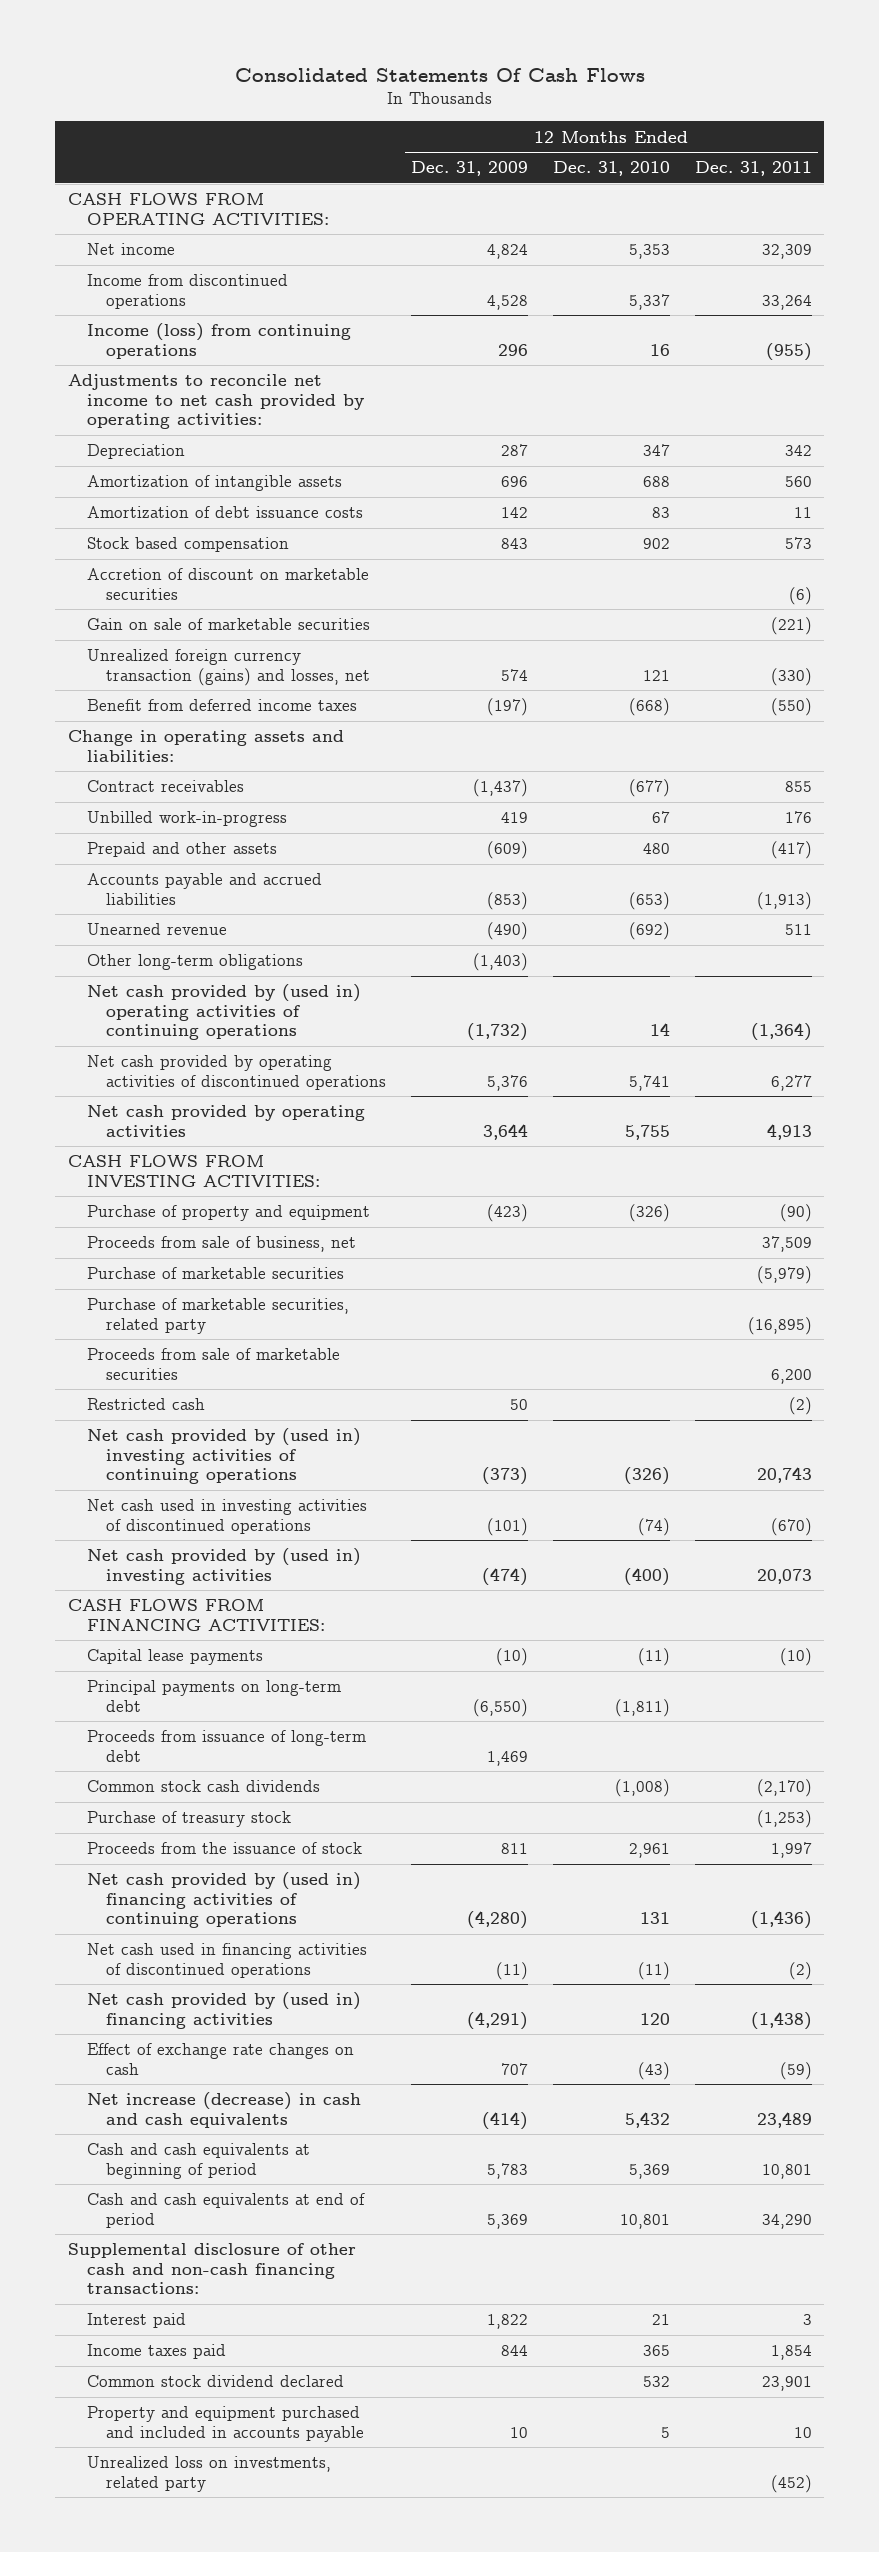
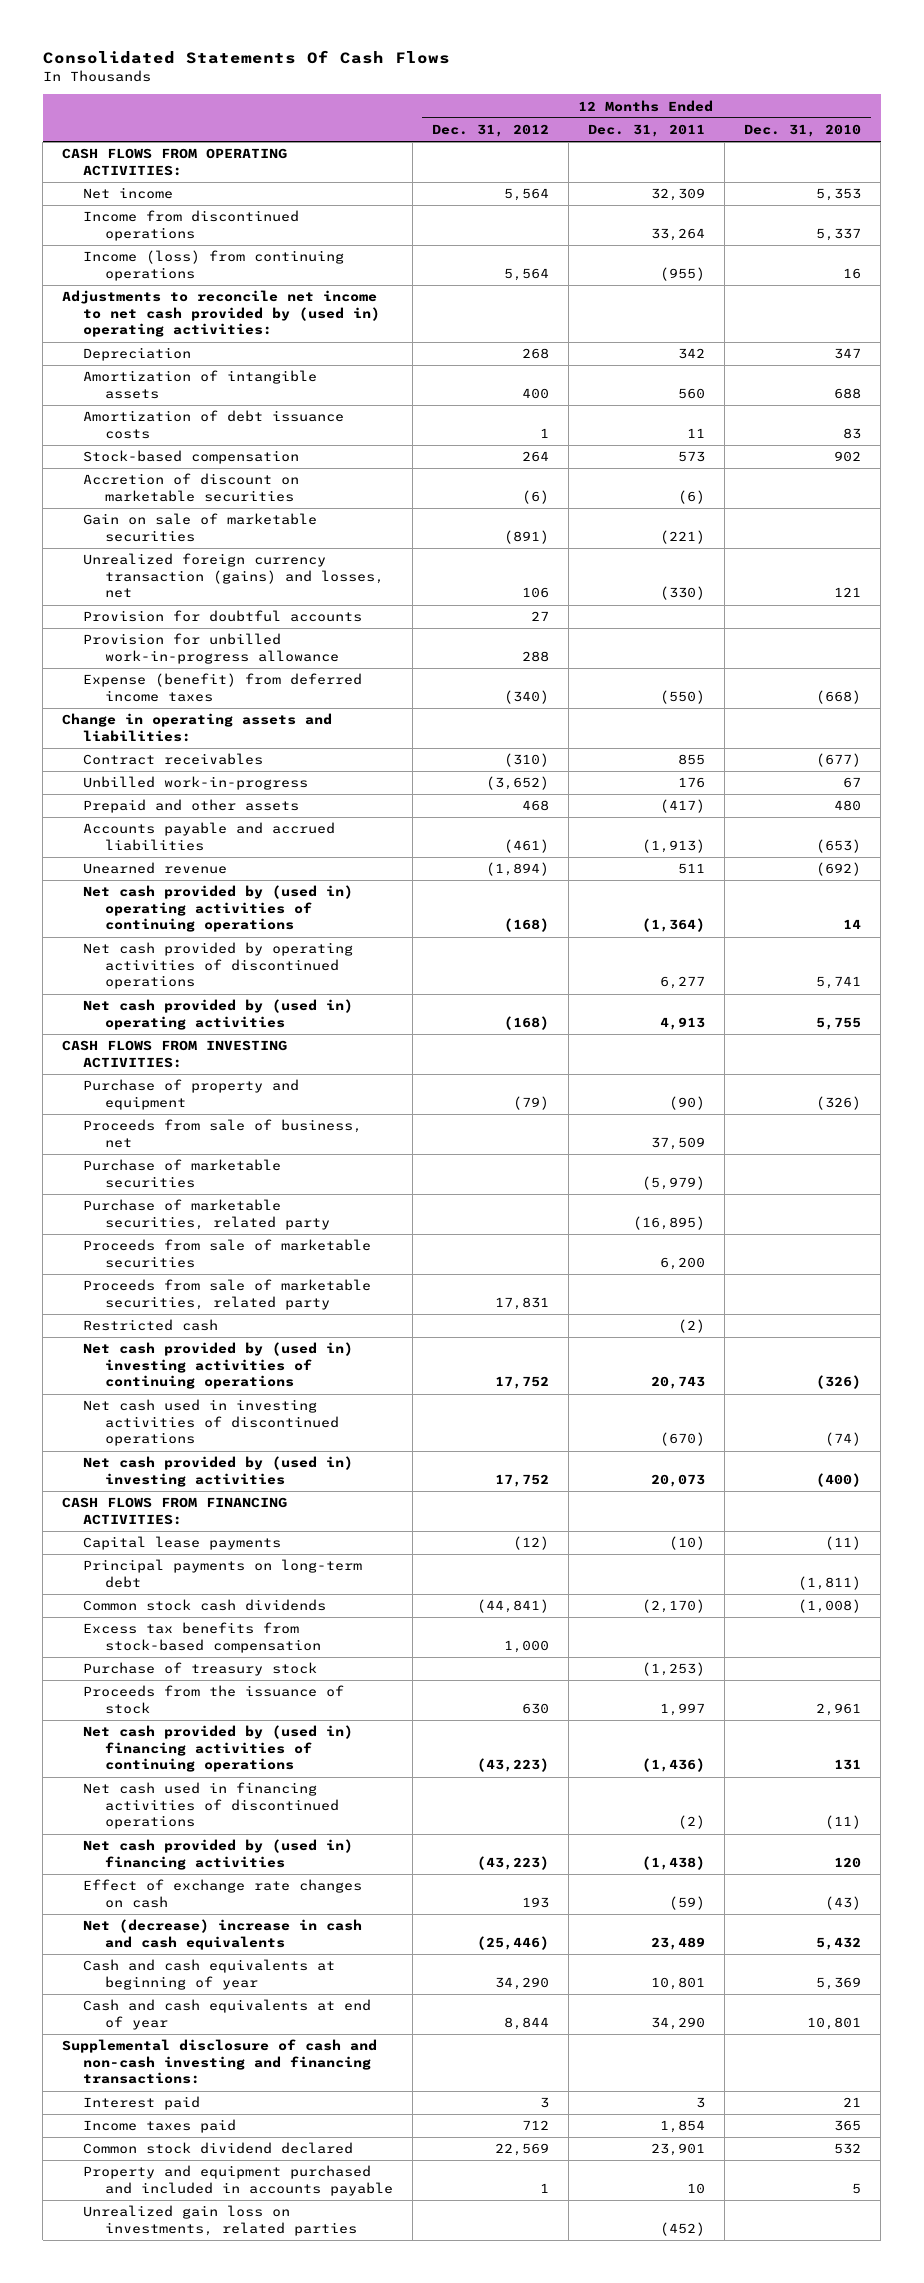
[411,161,529,177] Dec. 31, 2009 -> none
none -> [431,124,549,138] Dec. 31, 2012
[67,374,364,430] Adjustments to reconcile net income to net cash provided by operating activities: -> [62,290,381,338] Adjustments to reconcile net income to net cash provided by (used in) operating activities:
[86,537,289,553] Stock based compensation -> [83,450,300,465] Stock-based compensation
none -> [83,610,363,623] Provision for doubtful accounts
none -> [83,633,339,664] Provision for unbilled work-in-progress allowance
[86,699,357,712] Benefit from deferred income taxes -> [83,673,363,702] Expense (benefit) from deferred income taxes
[86,954,303,971] Other long-term obligations -> none
[86,1105,365,1137] Net cash provided by operating activities -> [83,999,354,1030] Net cash provided by (used in) operating activities
none -> [83,1279,372,1310] Proceeds from sale of marketable securities, related party
[86,1730,366,1762] Proceeds from issuance of long-term debt -> none
none -> [83,1622,321,1653] Excess tax benefits from stock-based compensation
[86,2092,361,2128] Net increase (decrease) in cash and cash equivalents -> [83,1919,363,1950] Net (decrease) increase in cash and cash equivalents
[86,2143,310,2179] Cash and cash equivalents at beginning of period -> [83,1959,336,1990] Cash and cash equivalents at beginning of year
[86,2193,365,2228] Cash and cash equivalents at end of period -> [83,1999,372,2030] Cash and cash equivalents at end of year
[67,2243,356,2295] Supplemental disclosure of other cash and non-cash financing transactions: -> [62,2039,378,2085] Supplemental disclosure of cash and non-cash investing and financing transactions:
[86,2456,331,2492] Unrealized loss on investments, related party -> [83,2205,357,2236] Unrealized gain loss on investments, related parties

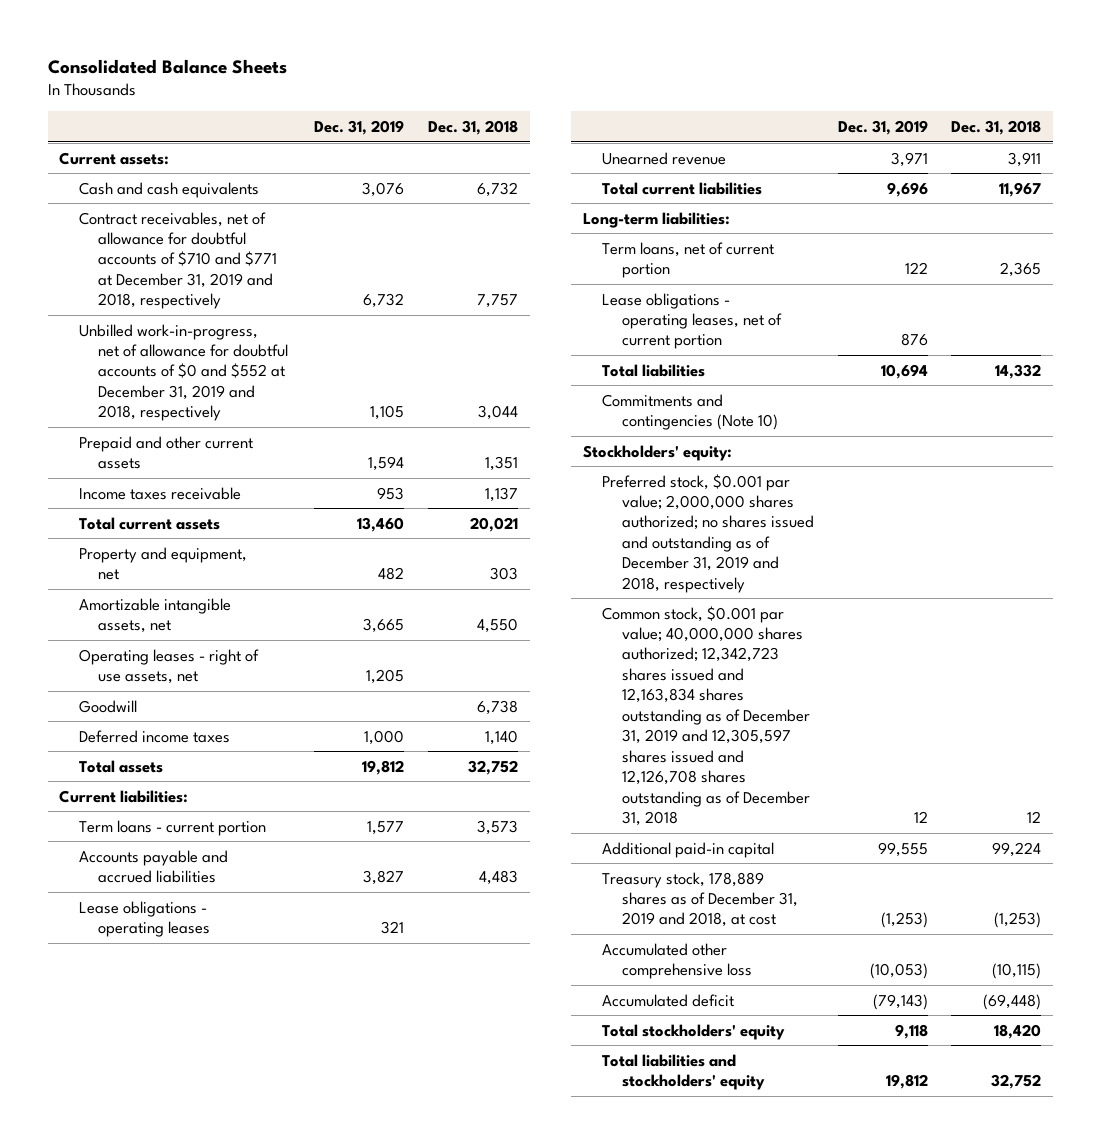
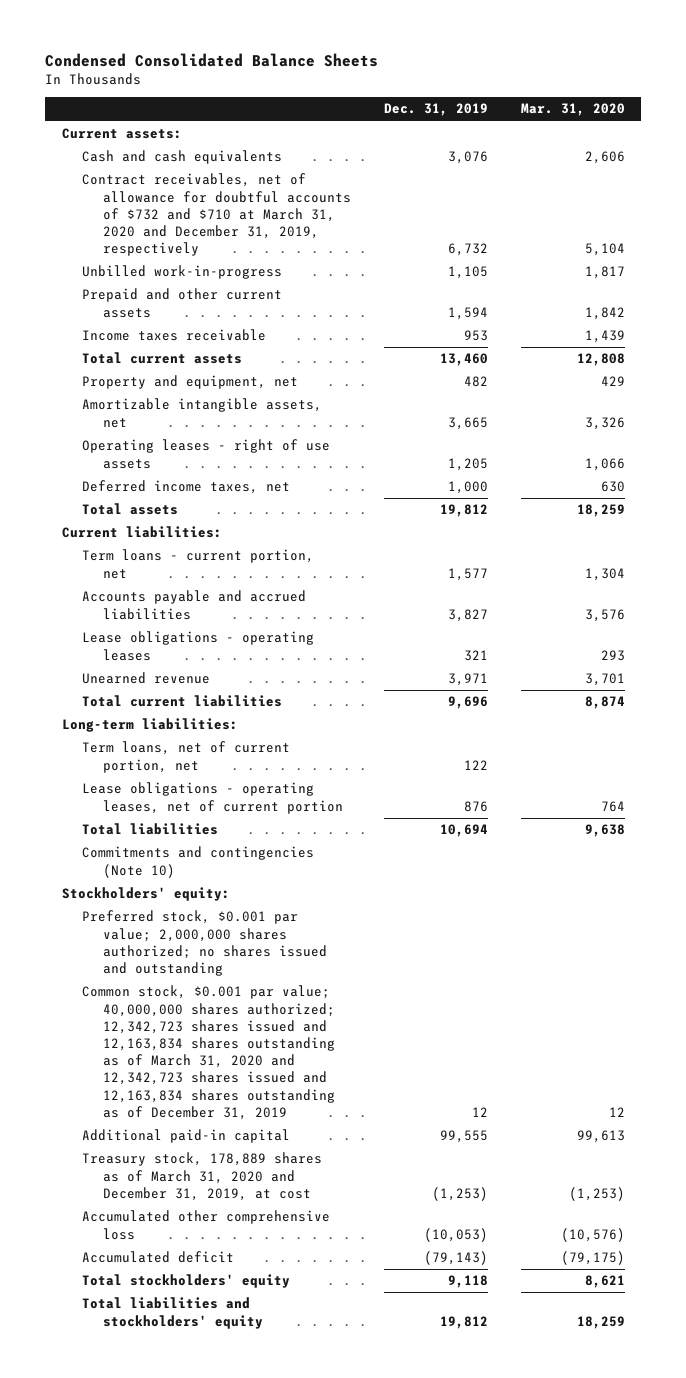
[47,58,287,74] Consolidated Balance Sheets -> [45,52,379,67] Condensed Consolidated Balance Sheets
[427,120,518,136] Dec. 31, 2018 -> none
none -> [520,103,625,117] Mar. 31, 2020
[78,211,278,310] Contract receivables, net of allowance for doubtful accounts of $710 and $771 at December 31, 2019 and 2018, respectively -> [82,173,352,257] Contract receivables, net of allowance for doubtful accounts of $732 and $710 at March 31, 2020 and December 31, 2019, respectively
[78,323,289,422] Unbilled work-in-progress, net of allowance for doubtful accounts of $0 and $552 at December 31, 2019 and 2018, respectively -> [82,265,283,280] Unbilled work-in-progress
[78,699,137,713] Goodwill -> none
[78,648,259,684] Operating leases - right of use assets, net -> [82,439,331,469] Operating leases - right of use assets
[78,729,230,743] Deferred income taxes -> [82,480,291,495] Deferred income taxes, net
[78,819,266,836] Term loans - current portion -> [82,549,315,579] Term loans - current portion, net
[602,241,775,278] Term loans, net of current portion -> [82,741,291,773] Term loans, net of current portion, net
[602,473,814,593] Preferred stock, $0.001 par value; 2,000,000 shares authorized; no shares issued and outstanding as of December 31, 2019 and 2018, respectively -> [82,910,328,976] Preferred stock, $0.001 par value; 2,000,000 shares authorized; no shares issued and outstanding
[602,605,810,827] Common stock, $0.001 par value; 40,000,000 shares authorized; 12,342,723 shares issued and 12,163,834 shares outstanding as of December 31, 2019 and 12,305,597 shares issued and 12,126,708 shares outstanding as of December 31, 2018 -> [82,985,336,1120] Common stock, $0.001 par value; 40,000,000 shares authorized; 12,342,723 shares issued and 12,163,834 shares outstanding as of March 31, 2020 and 12,342,723 shares issued and 12,163,834 shares outstanding as of December 31, 2019
[602,871,798,928] Treasury stock, 178,889 shares as of December 31, 2019 and 2018, at cost -> [82,1152,323,1201] Treasury stock, 178,889 shares as of March 31, 2020 and December 31, 2019, at cost

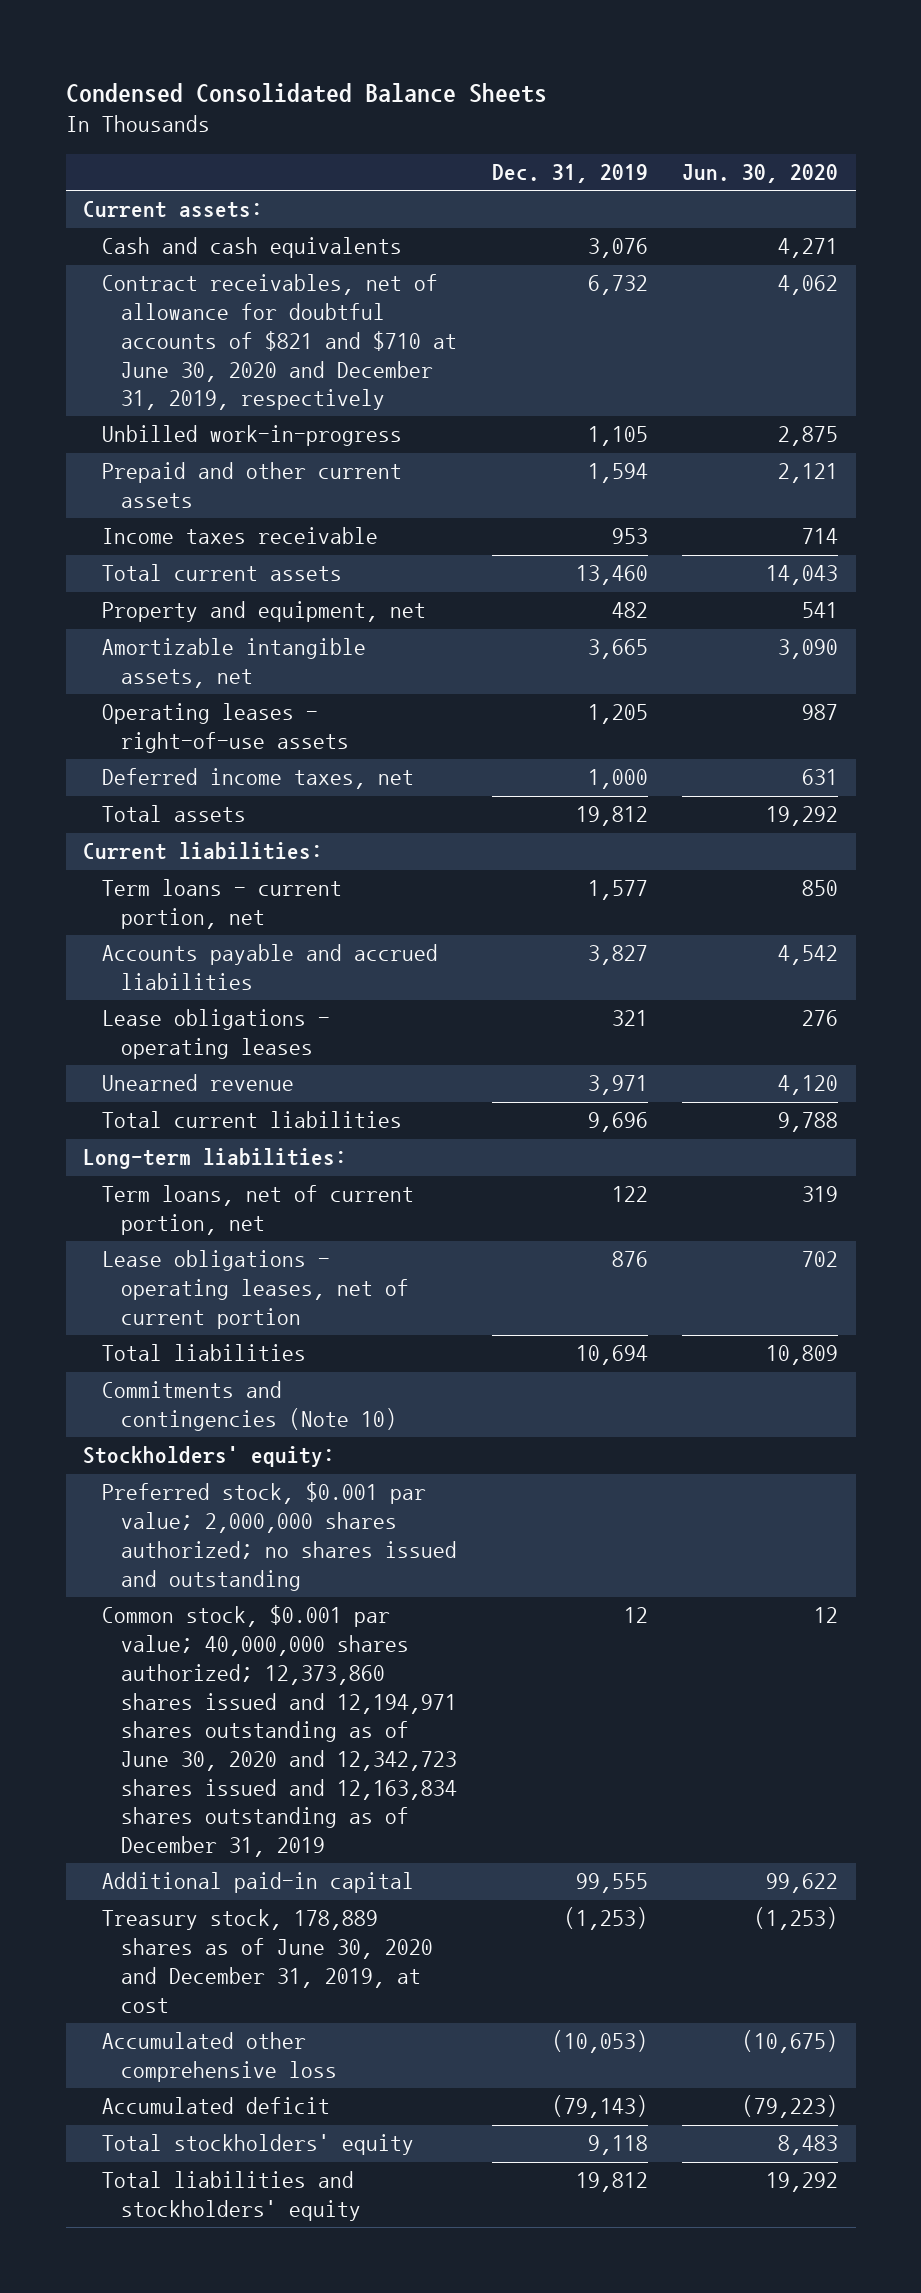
[520,103,625,117] Mar. 31, 2020 -> none
none -> [682,163,839,183] Jun. 30, 2020
[82,173,352,257] Contract receivables, net of allowance for doubtful accounts of $732 and $710 at March 31, 2020 and December 31, 2019, respectively -> [102,274,458,411] Contract receivables, net of allowance for doubtful accounts of $821 and $710 at June 30, 2020 and December 31, 2019, respectively
[82,439,331,469] Operating leases - right of use assets -> [102,703,350,754] Operating leases - right-of-use assets
[82,985,336,1120] Common stock, $0.001 par value; 40,000,000 shares authorized; 12,342,723 shares issued and 12,163,834 shares outstanding as of March 31, 2020 and 12,342,723 shares issued and 12,163,834 shares outstanding as of December 31, 2019 -> [102,1605,458,1857] Common stock, $0.001 par value; 40,000,000 shares authorized; 12,373,860 shares issued and 12,194,971 shares outstanding as of June 30, 2020 and 12,342,723 shares issued and 12,163,834 shares outstanding as of December 31, 2019
[82,1152,323,1201] Treasury stock, 178,889 shares as of March 31, 2020 and December 31, 2019, at cost -> [102,1909,434,2013] Treasury stock, 178,889 shares as of June 30, 2020 and December 31, 2019, at cost

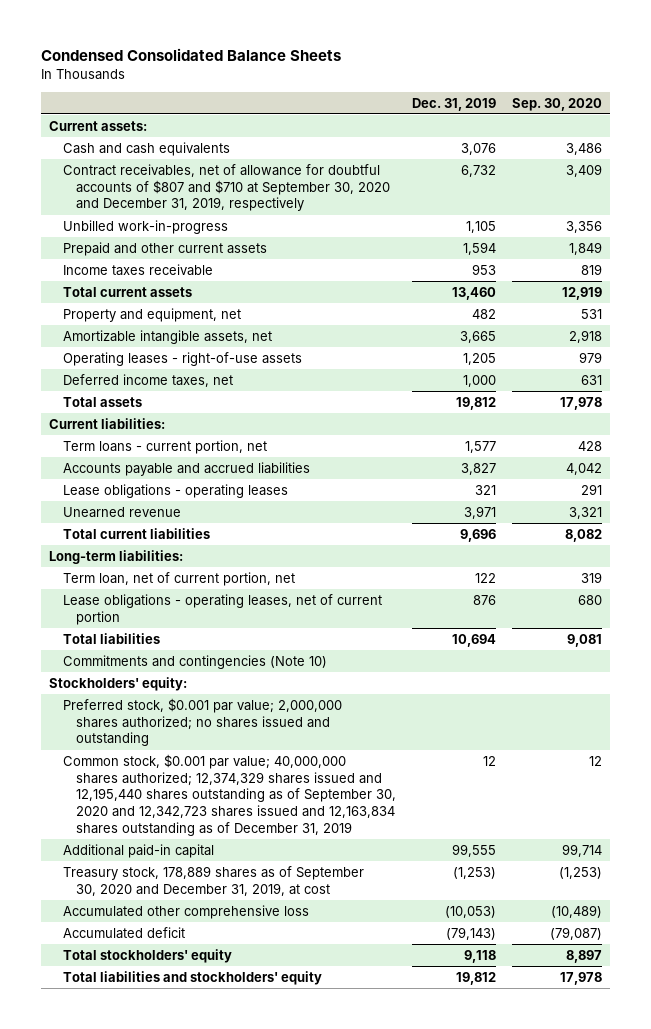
[682,163,839,183] Jun. 30, 2020 -> none
none -> [511,97,602,111] Sep. 30, 2020
[102,274,458,411] Contract receivables, net of allowance for doubtful accounts of $821 and $710 at June 30, 2020 and December 31, 2019, respectively -> [62,163,391,212] Contract receivables, net of allowance for doubtful accounts of $807 and $710 at September 30, 2020 and December 31, 2019, respectively
[102,1185,415,1236] Term loans, net of current portion, net -> [62,571,295,586] Term loan, net of current portion, net
[102,1605,458,1857] Common stock, $0.001 par value; 40,000,000 shares authorized; 12,373,860 shares issued and 12,194,971 shares outstanding as of June 30, 2020 and 12,342,723 shares issued and 12,163,834 shares outstanding as of December 31, 2019 -> [62,753,397,837] Common stock, $0.001 par value; 40,000,000 shares authorized; 12,374,329 shares issued and 12,195,440 shares outstanding as of September 30, 2020 and 12,342,723 shares issued and 12,163,834 shares outstanding as of December 31, 2019
[102,1909,434,2013] Treasury stock, 178,889 shares as of June 30, 2020 and December 31, 2019, at cost -> [62,865,364,896] Treasury stock, 178,889 shares as of September 30, 2020 and December 31, 2019, at cost

